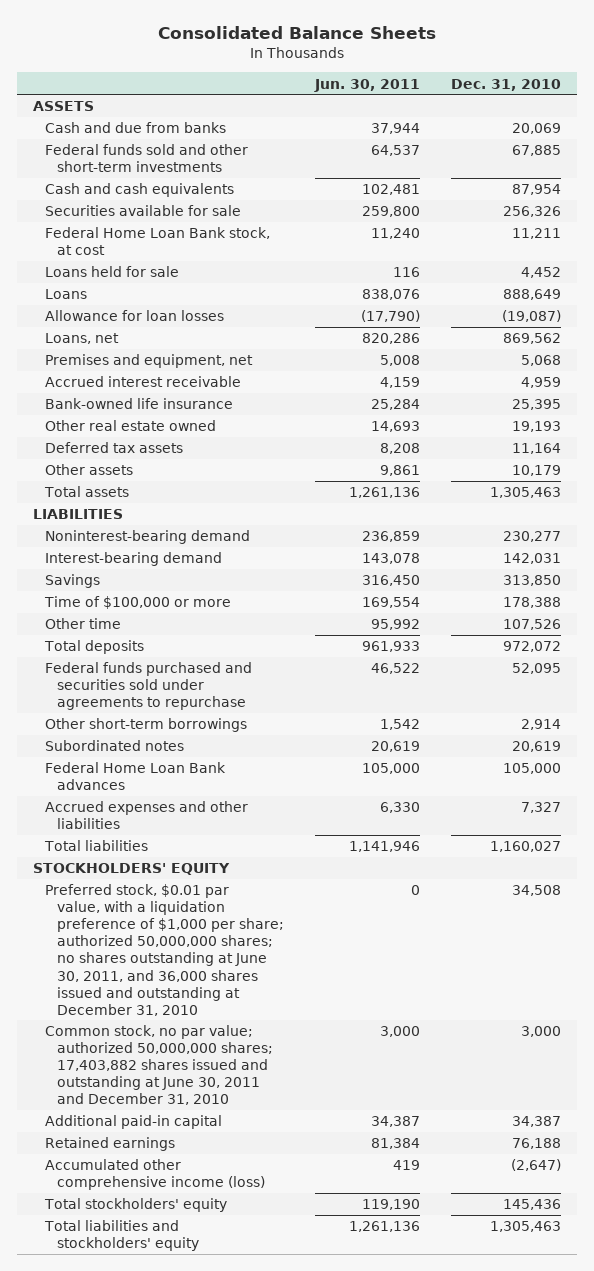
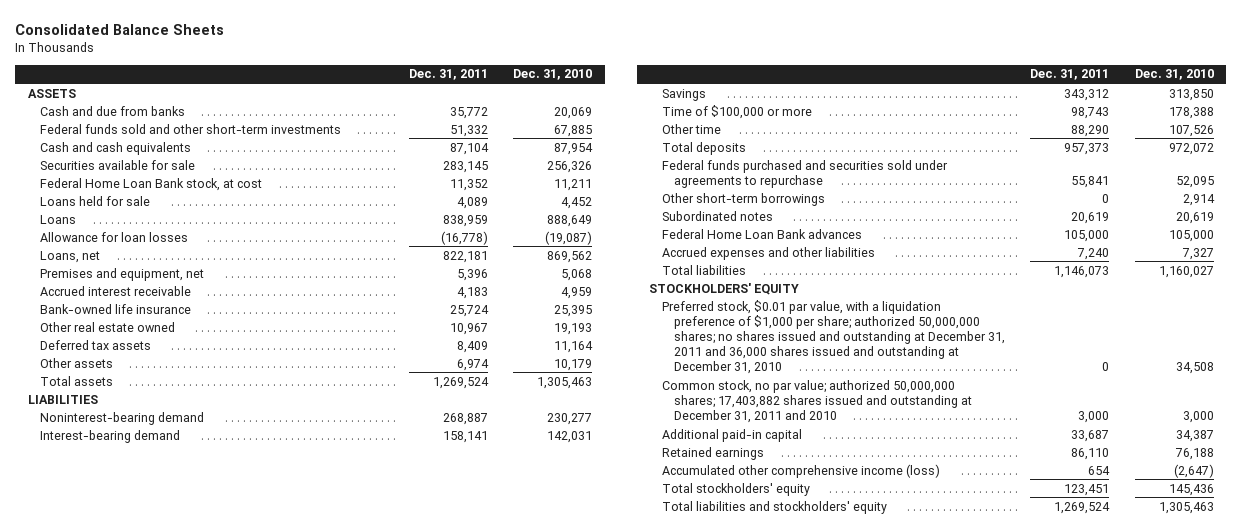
[314,78,421,92] Jun. 30, 2011 -> none
none -> [408,69,488,81] Dec. 31, 2011
[44,884,284,1016] Preferred stock, $0.01 par value, with a liquidation preference of $1,000 per share; authorized 50,000,000 shares; no shares outstanding at June 30, 2011, and 36,000 shares issued and outstanding at December 31, 2010 -> [661,299,1005,374] Preferred stock, $0.01 par value, with a liquidation preference of $1,000 per share; authorized 50,000,000 shares; no shares issued and outstanding at December 31, 2011 and 36,000 shares issued and outstanding at December 31, 2010
[44,1025,273,1106] Common stock, no par value; authorized 50,000,000 shares; 17,403,882 shares issued and outstanding at June 30, 2011 and December 31, 2010 -> [661,379,972,423] Common stock, no par value; authorized 50,000,000 shares; 17,403,882 shares issued and outstanding at December 31, 2011 and 2010

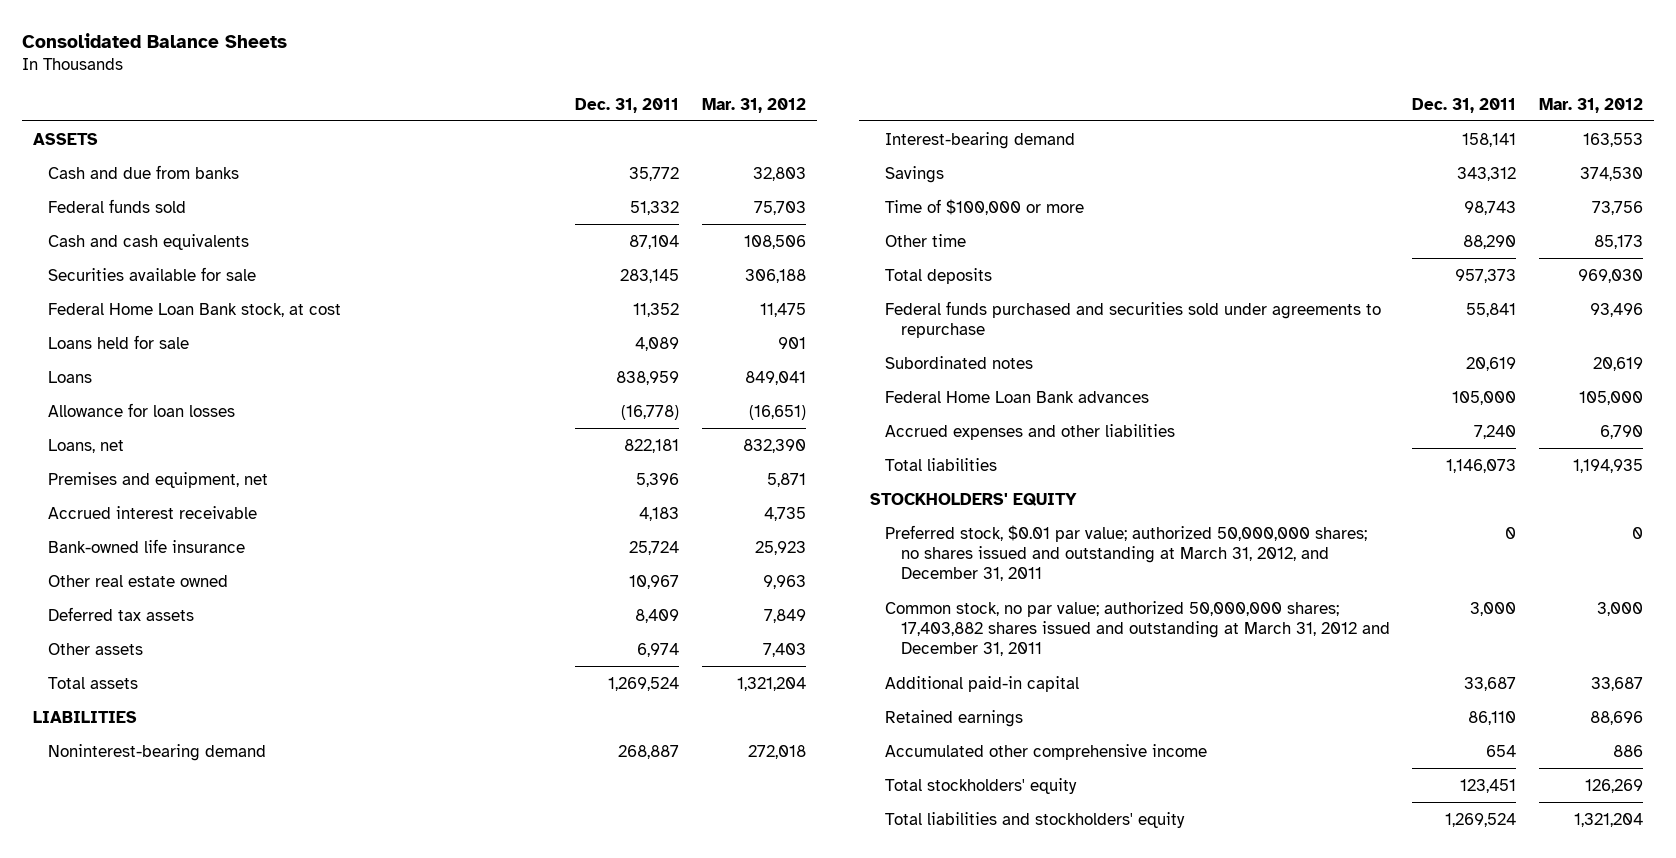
[513,69,593,81] Dec. 31, 2010 -> none
none -> [701,97,806,113] Mar. 31, 2012
[39,123,341,134] Federal funds sold and other short-term investments -> [48,198,187,213] Federal funds sold
[661,192,825,206] Other short-term borrowings -> none
[661,299,1005,374] Preferred stock, $0.01 par value, with a liquidation preference of $1,000 per share; authorized 50,000,000 shares; no shares issued and outstanding at December 31, 2011 and 36,000 shares issued and outstanding at December 31, 2010 -> [885,524,1368,582] Preferred stock, $0.01 par value; authorized 50,000,000 shares; no shares issued and outstanding at March 31, 2012, and December 31, 2011
[661,379,972,423] Common stock, no par value; authorized 50,000,000 shares; 17,403,882 shares issued and outstanding at December 31, 2011 and 2010 -> [885,600,1390,657] Common stock, no par value; authorized 50,000,000 shares; 17,403,882 shares issued and outstanding at March 31, 2012 and December 31, 2011
[661,463,940,478] Accumulated other comprehensive income (loss) -> [885,743,1208,760] Accumulated other comprehensive income

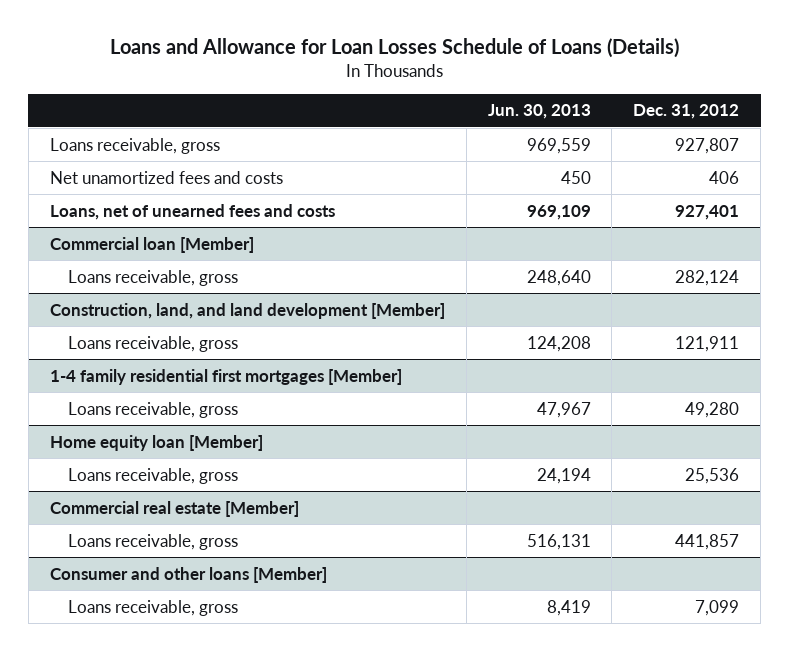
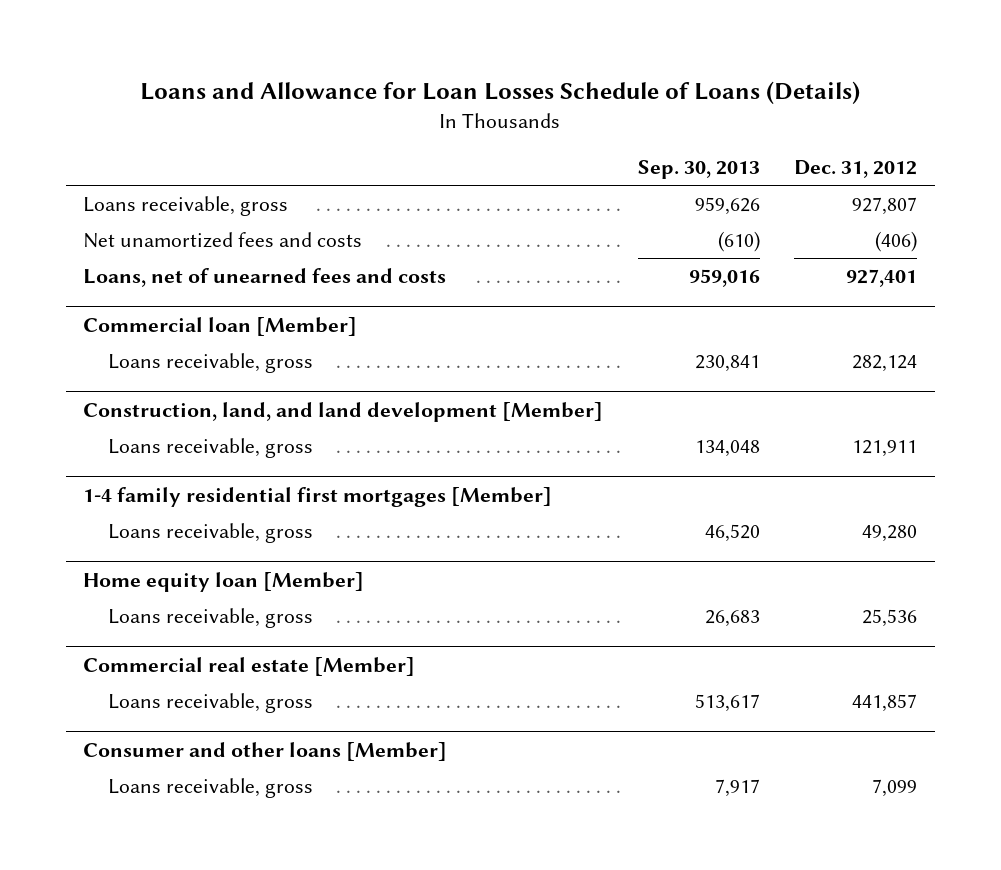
[487,104,591,120] Jun. 30, 2013 -> none
none -> [637,160,760,180] Sep. 30, 2013
[709,170,740,184] 406 -> [875,230,918,252] (406)

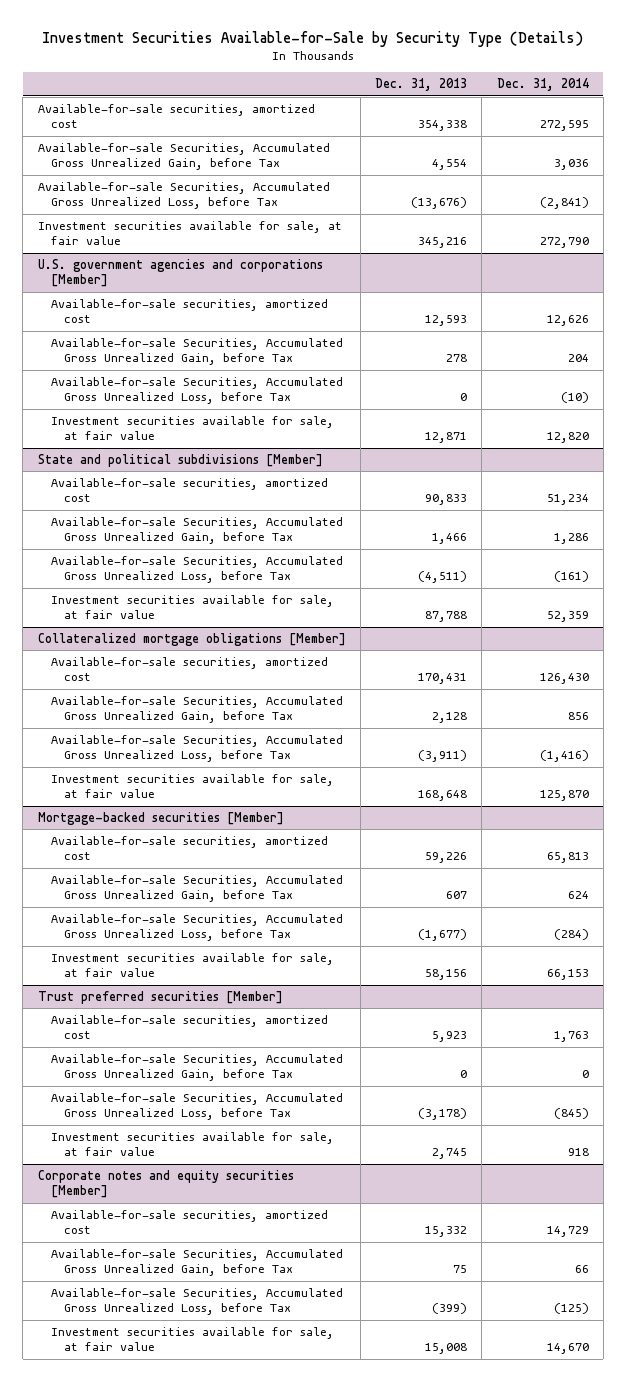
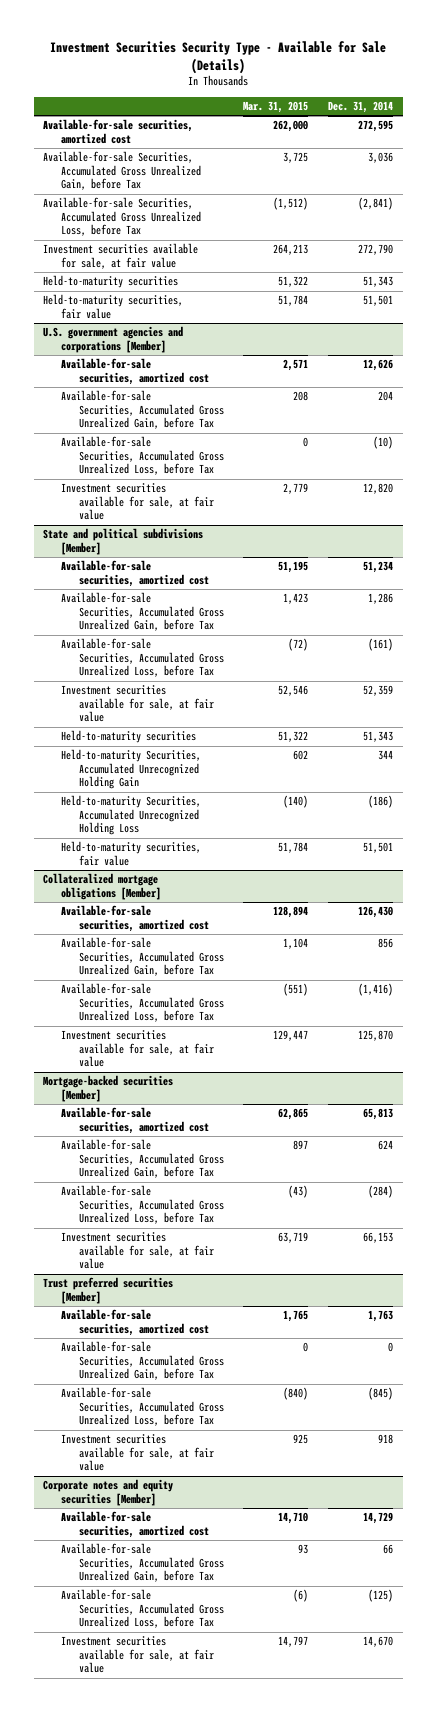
[42,30,584,47] Investment Securities Available-for-Sale by Security Type (Details) -> [50,40,387,74] Investment Securities Security Type - Available for Sale (Details)
[375,78,468,92] Dec. 31, 2013 -> none
none -> [243,101,309,114] Mar. 31, 2015
none -> [43,275,179,289] Held-to-maturity securities
none -> [43,294,184,319] Held-to-maturity securities, fair value
none -> [61,730,197,744] Held-to-maturity securities
none -> [61,749,202,790] Held-to-maturity Securities, Accumulated Unrecognized Holding Gain
none -> [61,795,202,836] Held-to-maturity Securities, Accumulated Unrecognized Holding Loss
none -> [61,841,202,866] Held-to-maturity securities, fair value

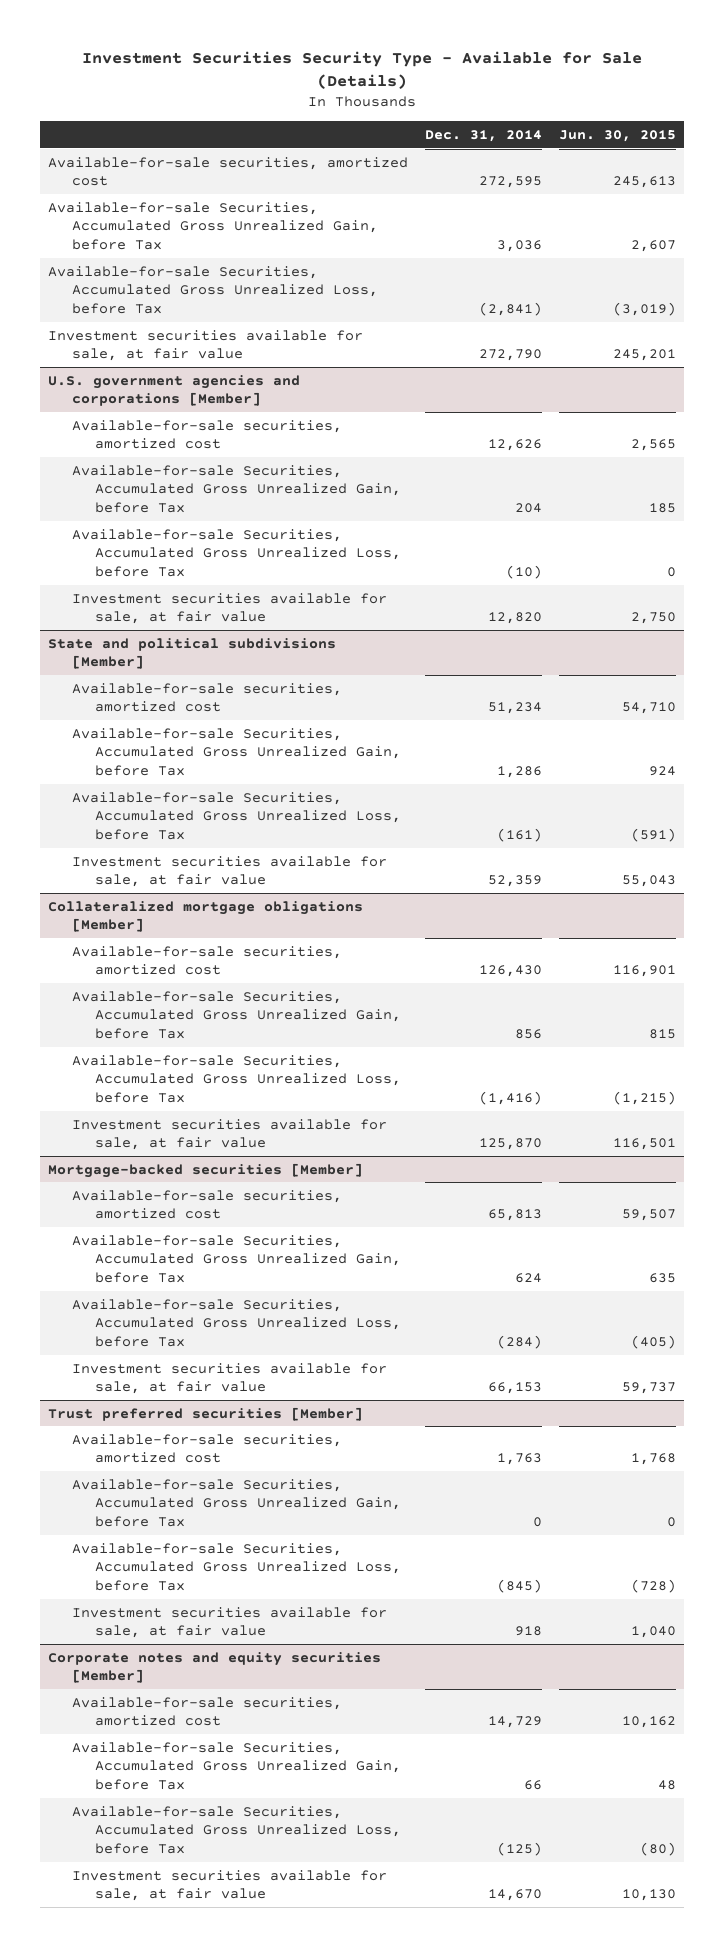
[243,101,309,114] Mar. 31, 2015 -> none
none -> [558,129,676,142] Jun. 30, 2015
[43,275,179,289] Held-to-maturity securities -> none
[43,294,184,319] Held-to-maturity securities, fair value -> none
[61,730,197,744] Held-to-maturity securities -> none
[61,749,202,790] Held-to-maturity Securities, Accumulated Unrecognized Holding Gain -> none
[61,795,202,836] Held-to-maturity Securities, Accumulated Unrecognized Holding Loss -> none
[61,841,202,866] Held-to-maturity securities, fair value -> none

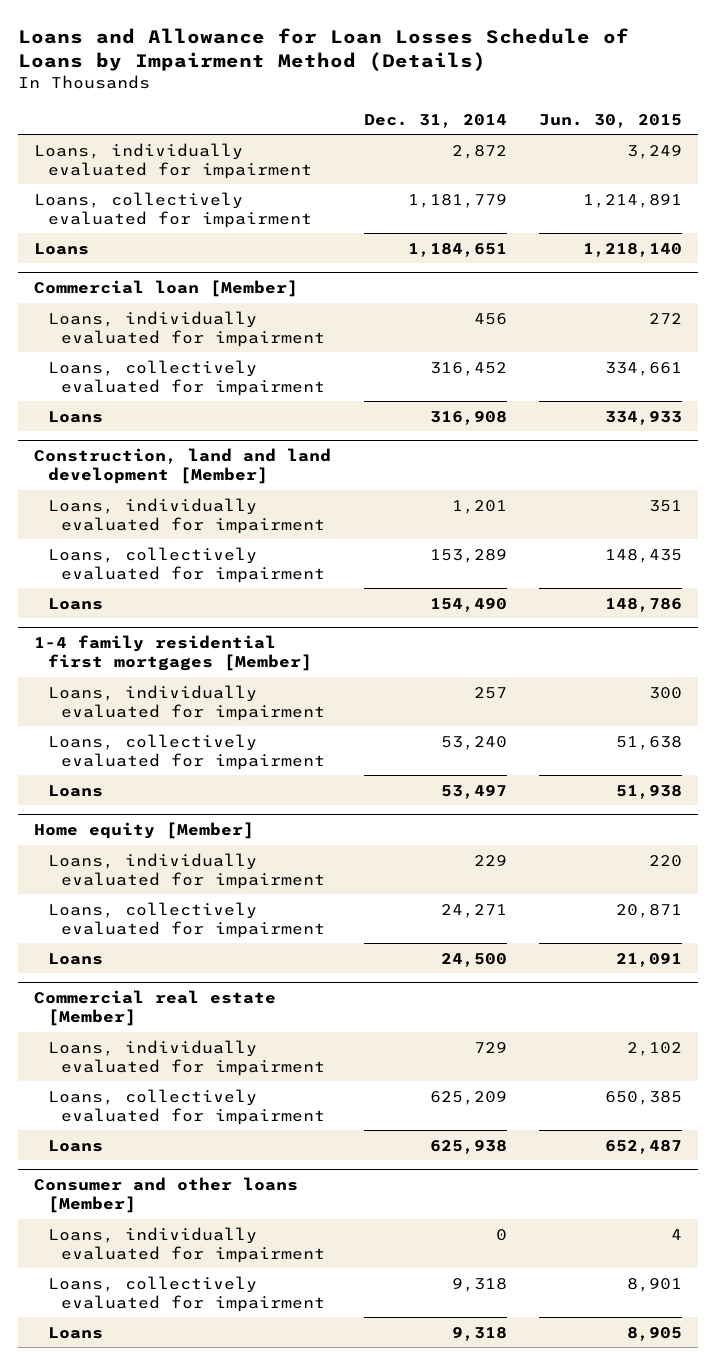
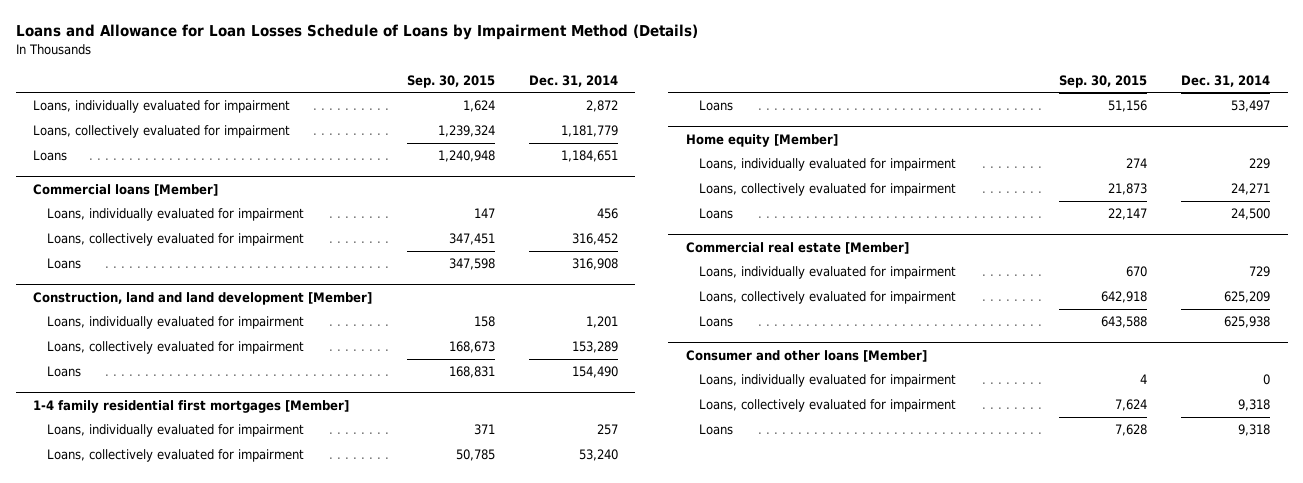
[539,113,683,128] Jun. 30, 2015 -> none
none -> [406,74,495,88] Sep. 30, 2015
[34,280,299,298] Commercial loan [Member] -> [33,183,219,196] Commercial loans [Member]

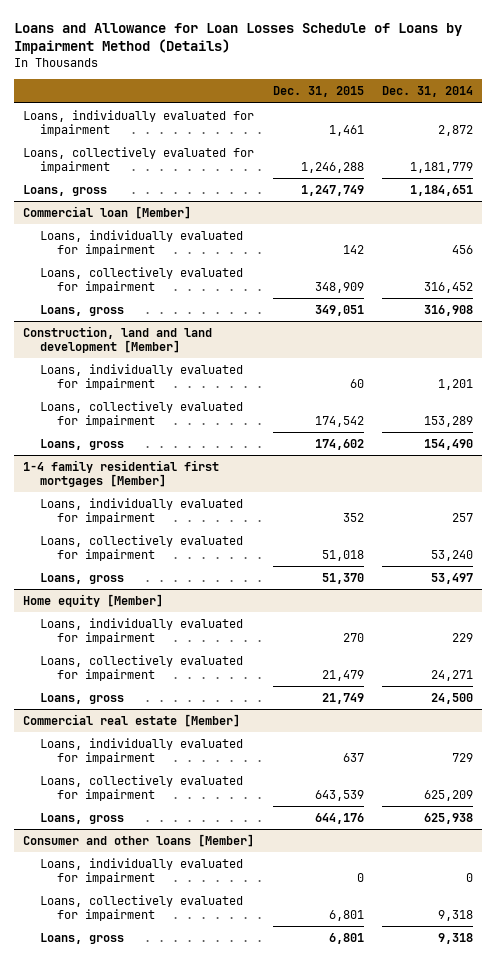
[406,74,495,88] Sep. 30, 2015 -> none
none -> [272,86,364,98] Dec. 31, 2015
[33,150,68,162] Loans -> [23,184,108,196] Loans, gross
[33,183,219,196] Commercial loans [Member] -> [23,205,192,219] Commercial loan [Member]
[46,258,81,270] Loans -> [39,304,124,316] Loans, gross
[46,366,81,378] Loans -> [39,438,124,450] Loans, gross
[699,100,734,112] Loans -> [39,572,124,584] Loans, gross
[699,208,734,220] Loans -> [39,692,124,704] Loans, gross
[699,316,734,328] Loans -> [39,812,124,824] Loans, gross
[699,424,734,436] Loans -> [39,932,124,944] Loans, gross

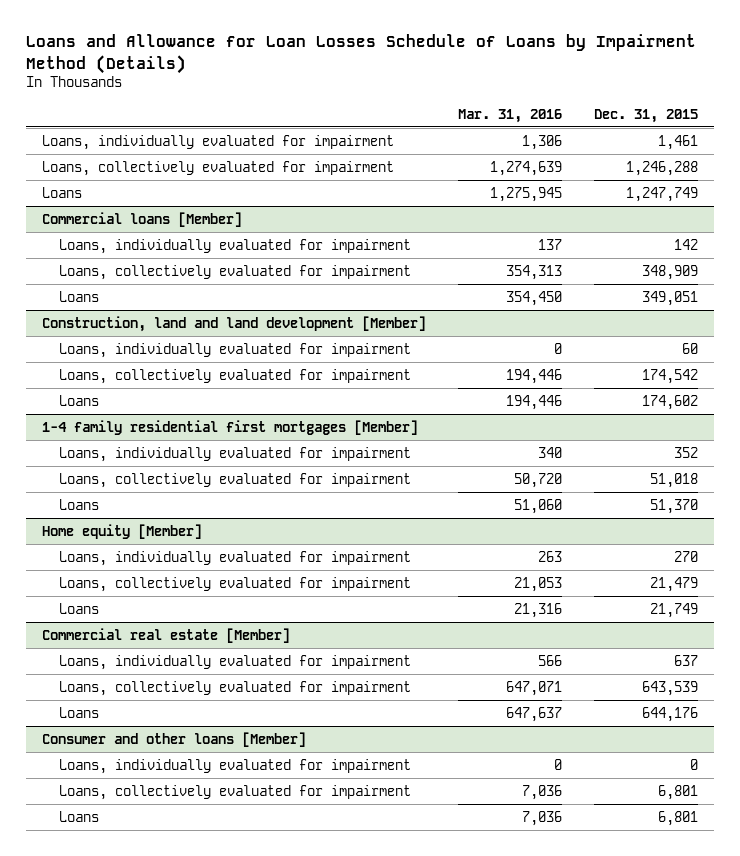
[382,86,474,98] Dec. 31, 2014 -> none
none -> [457,108,562,123] Mar. 31, 2016
[23,184,108,196] Loans, gross -> [41,186,82,198] Loans
[23,205,192,219] Commercial loan [Member] -> [41,211,242,227] Commercial loans [Member]
[39,304,124,316] Loans, gross -> [59,290,100,302] Loans
[39,438,124,450] Loans, gross -> [59,394,100,406] Loans
[39,572,124,584] Loans, gross -> [59,498,100,510] Loans
[39,692,124,704] Loans, gross -> [59,602,100,614] Loans
[39,812,124,824] Loans, gross -> [59,706,100,718] Loans
[39,932,124,944] Loans, gross -> [59,810,100,822] Loans

